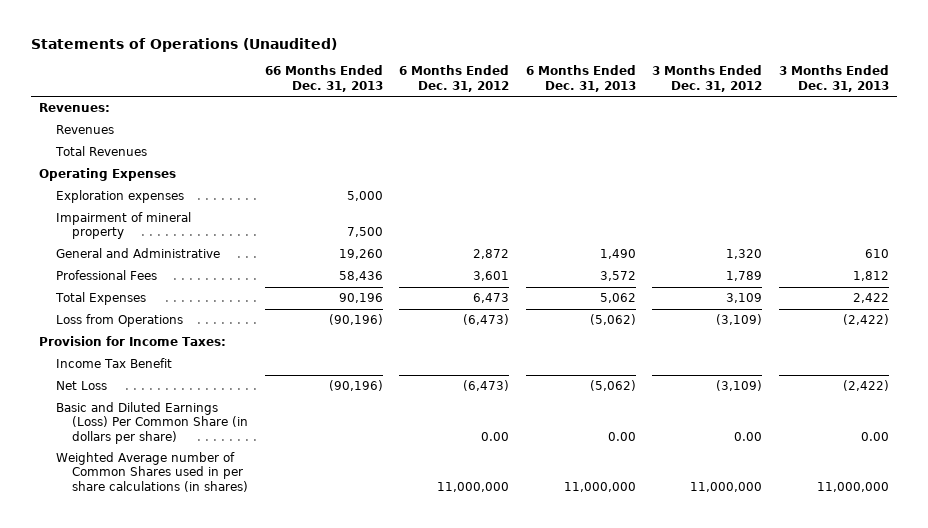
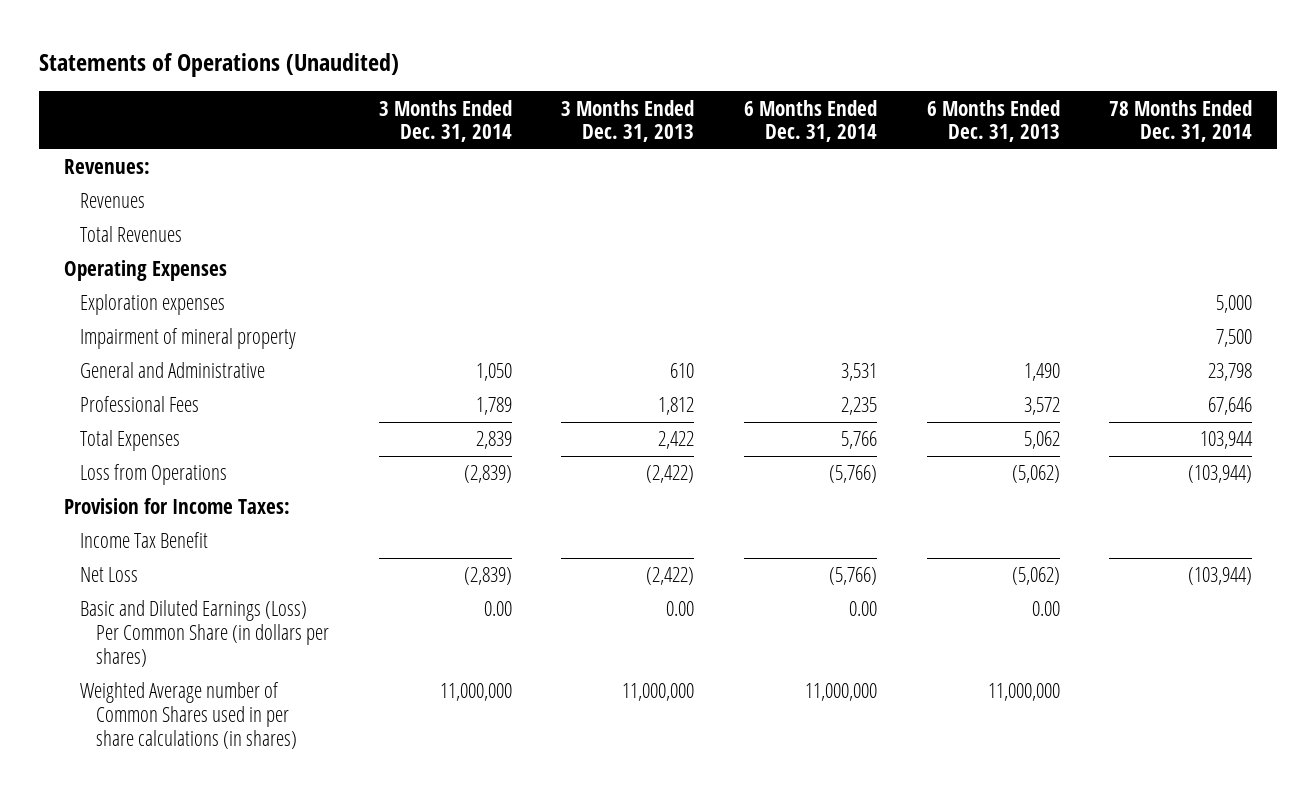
[264,65,383,92] 66 Months Ended Dec. 31, 2013 -> none
[399,65,510,92] 6 Months Ended Dec. 31, 2012 -> none
[652,65,763,92] 3 Months Ended Dec. 31, 2012 -> none
none -> [378,99,512,143] 3 Months Ended Dec. 31, 2014
none -> [743,99,877,143] 6 Months Ended Dec. 31, 2014
none -> [1109,99,1253,143] 78 Months Ended Dec. 31, 2014
[55,402,249,444] Basic and Diluted Earnings (Loss) Per Common Share (in dollars per share) -> [80,600,330,667] Basic and Diluted Earnings (Loss) Per Common Share (in dollars per shares)

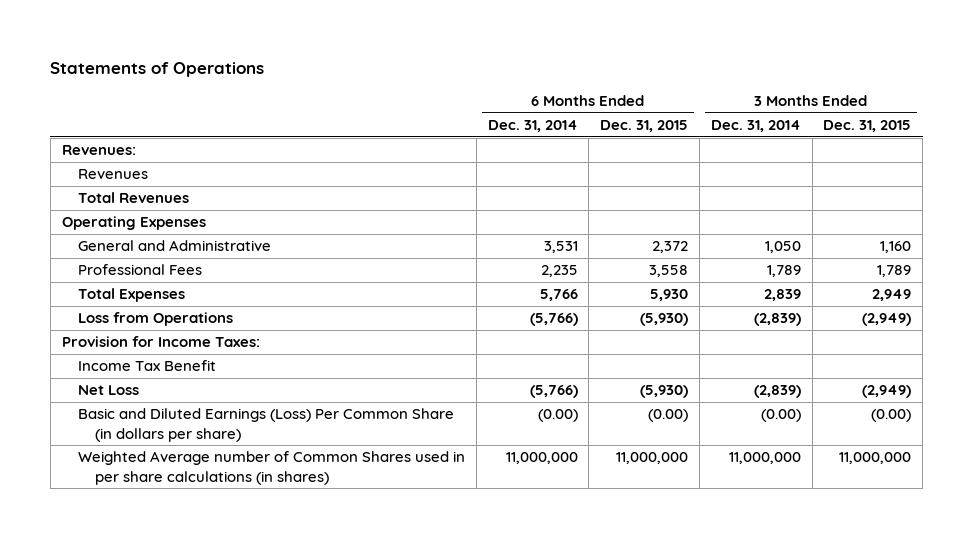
[38,52,399,77] Statements of Operations (Unaudited) -> [50,61,265,77] Statements of Operations
[561,99,695,143] 3 Months Ended Dec. 31, 2013 -> none
[926,99,1060,143] 6 Months Ended Dec. 31, 2013 -> none
[1109,99,1253,143] 78 Months Ended Dec. 31, 2014 -> none
none -> [600,119,689,132] Dec. 31, 2015
none -> [823,119,912,132] Dec. 31, 2015
[80,294,226,316] Exploration expenses -> none
[80,328,297,350] Impairment of mineral property -> none
[80,600,330,667] Basic and Diluted Earnings (Loss) Per Common Share (in dollars per shares) -> [78,408,455,442] Basic and Diluted Earnings (Loss) Per Common Share (in dollars per share)
[483,601,512,617] 0.00 -> [760,409,801,423] (0.00)
[848,601,877,617] 0.00 -> [537,409,578,423] (0.00)

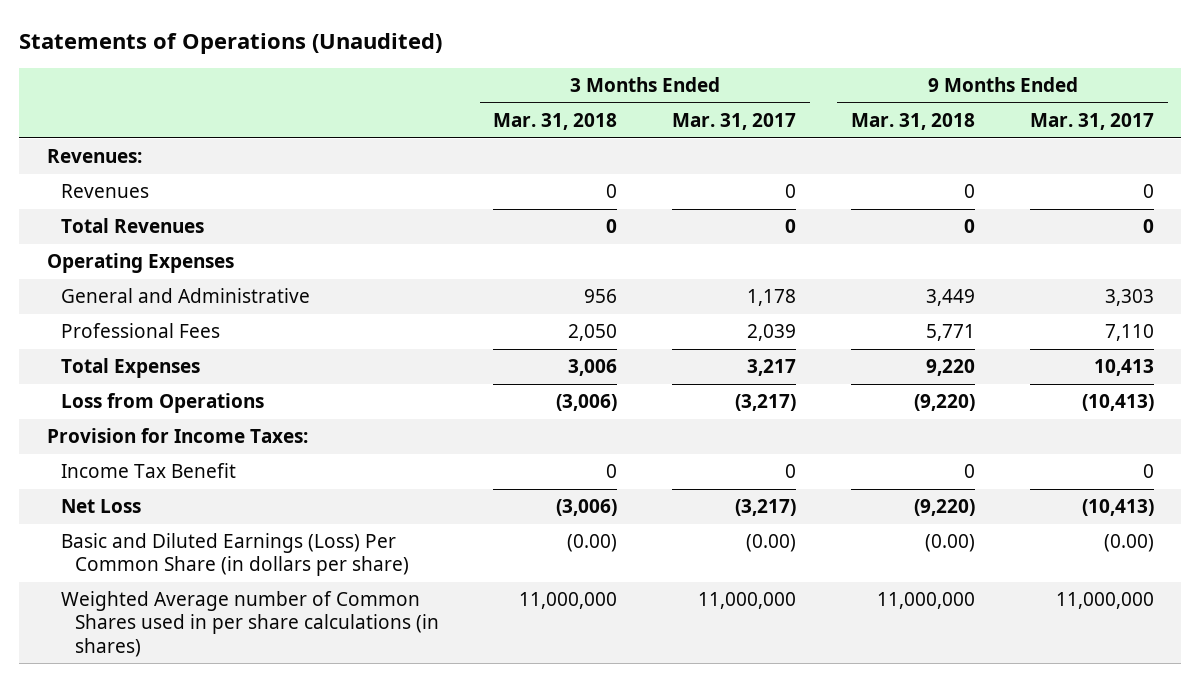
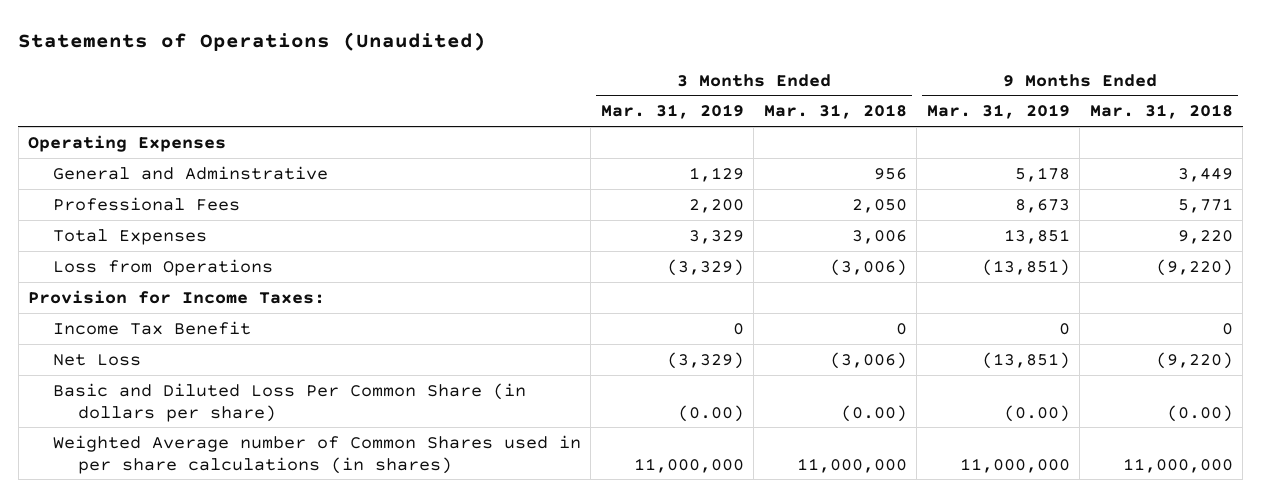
[672,113,797,131] Mar. 31, 2017 -> none
[1029,113,1154,131] Mar. 31, 2017 -> none
none -> [600,104,744,120] Mar. 31, 2019
none -> [926,104,1070,120] Mar. 31, 2019
[46,149,142,164] Revenues: -> none
[60,184,149,199] Revenues -> none
[60,218,204,234] Total Revenues -> none
[60,288,310,304] General and Administrative -> [52,165,328,180] General and Adminstrative
[60,533,409,577] Basic and Diluted Earnings (Loss) Per Common Share (in dollars per share) -> [52,382,526,422] Basic and Diluted Loss Per Common Share (in dollars per share)

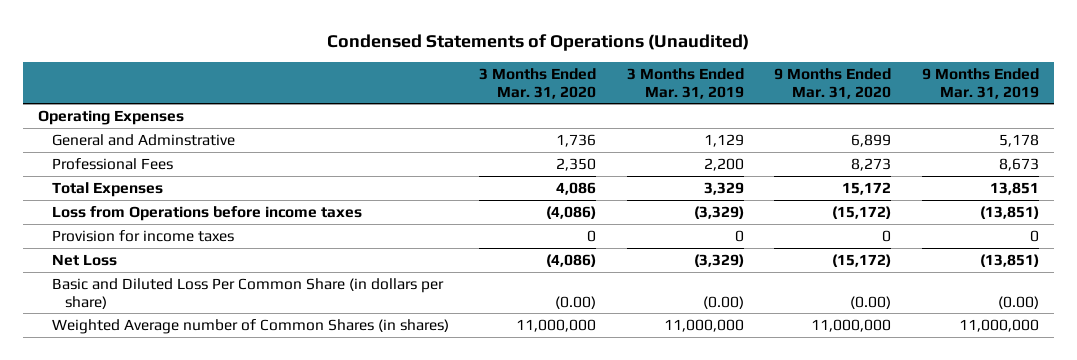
[18,31,487,51] Statements of Operations (Unaudited) -> [327,33,750,51] Condensed Statements of Operations (Unaudited)
[763,104,907,120] Mar. 31, 2018 -> none
[1089,104,1233,120] Mar. 31, 2018 -> none
none -> [479,67,597,99] 3 Months Ended Mar. 31, 2020
none -> [774,67,892,99] 9 Months Ended Mar. 31, 2020
[28,289,326,304] Provision for Income Taxes: -> none
[52,258,273,276] Loss from Operations -> [51,205,362,221] Loss from Operations before income taxes
[52,320,251,335] Income Tax Benefit -> [51,229,234,242] Provision for income taxes
[52,434,581,474] Weighted Average number of Common Shares used in per share calculations (in shares) -> [51,318,449,334] Weighted Average number of Common Shares (in shares)

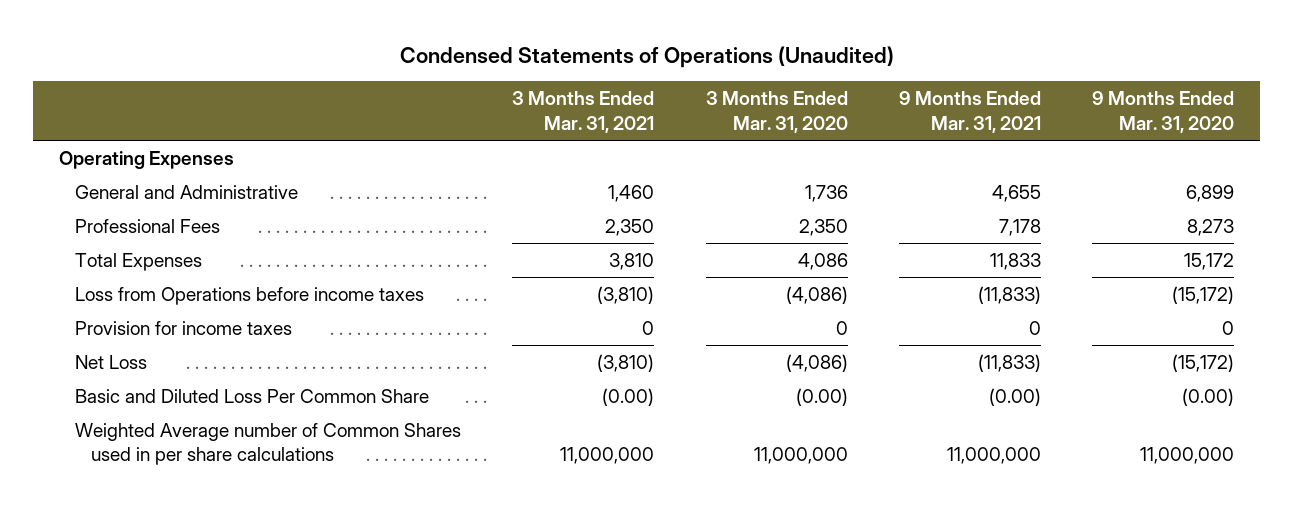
[626,67,744,99] 3 Months Ended Mar. 31, 2019 -> none
[922,67,1040,99] 9 Months Ended Mar. 31, 2019 -> none
none -> [512,91,655,133] 3 Months Ended Mar. 31, 2021
none -> [898,91,1041,133] 9 Months Ended Mar. 31, 2021
[51,133,235,146] General and Adminstrative -> [75,185,299,200] General and Administrative
[51,277,444,309] Basic and Diluted Loss Per Common Share (in dollars per share) -> [75,389,430,404] Basic and Diluted Loss Per Common Share
[51,318,449,334] Weighted Average number of Common Shares (in shares) -> [75,423,462,466] Weighted Average number of Common Shares used in per share calculations

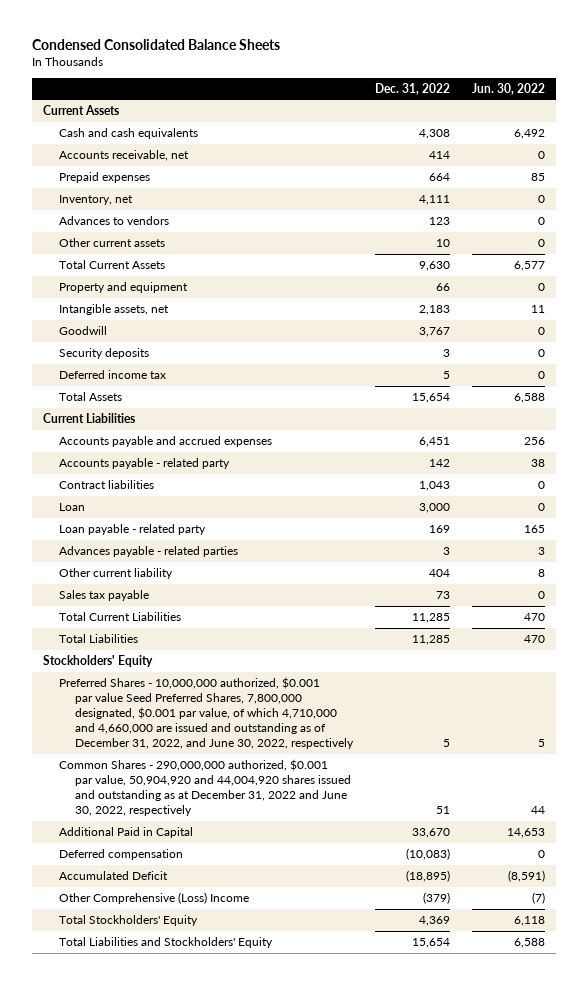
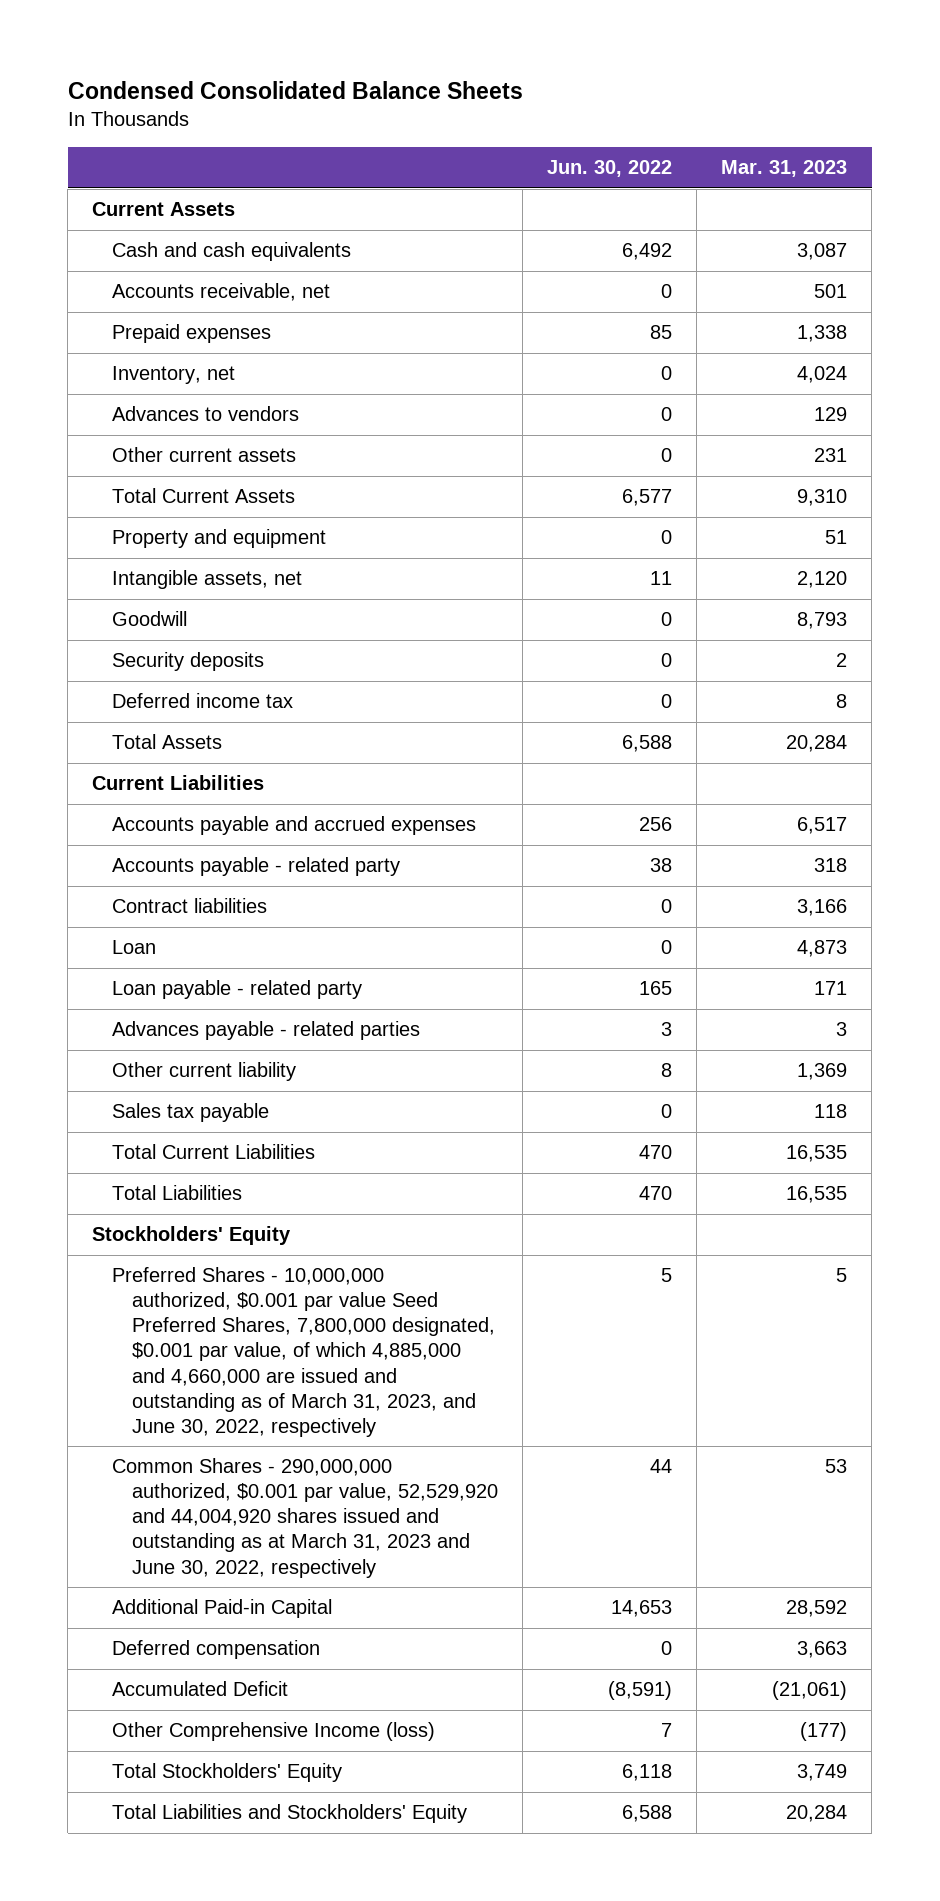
[375,82,451,95] Dec. 31, 2022 -> none
none -> [721,160,848,178] Mar. 31, 2023
[59,677,355,749] Preferred Shares - 10,000,000 authorized, $0.001 par value Seed Preferred Shares, 7,800,000 designated, $0.001 par value, of which 4,710,000 and 4,660,000 are issued and outstanding as of December 31, 2022, and June 30, 2022, respectively -> [112,1267,496,1437] Preferred Shares - 10,000,000 authorized, $0.001 par value Seed Preferred Shares, 7,800,000 designated, $0.001 par value, of which 4,885,000 and 4,660,000 are issued and outstanding as of March 31, 2023, and June 30, 2022, respectively
[59,759,352,816] Common Shares - 290,000,000 authorized, $0.001 par value, 50,904,920 and 44,004,920 shares issued and outstanding as at December 31, 2022 and June 30, 2022, respectively -> [112,1458,499,1578] Common Shares - 290,000,000 authorized, $0.001 par value, 52,529,920 and 44,004,920 shares issued and outstanding as at March 31, 2023 and June 30, 2022, respectively
[59,827,194,839] Additional Paid in Capital -> [112,1599,333,1619] Additional Paid-in Capital
[59,892,250,905] Other Comprehensive (Loss) Income -> [112,1722,436,1742] Other Comprehensive Income (loss)
[532,892,546,905] (7) -> [661,1723,673,1738] 7

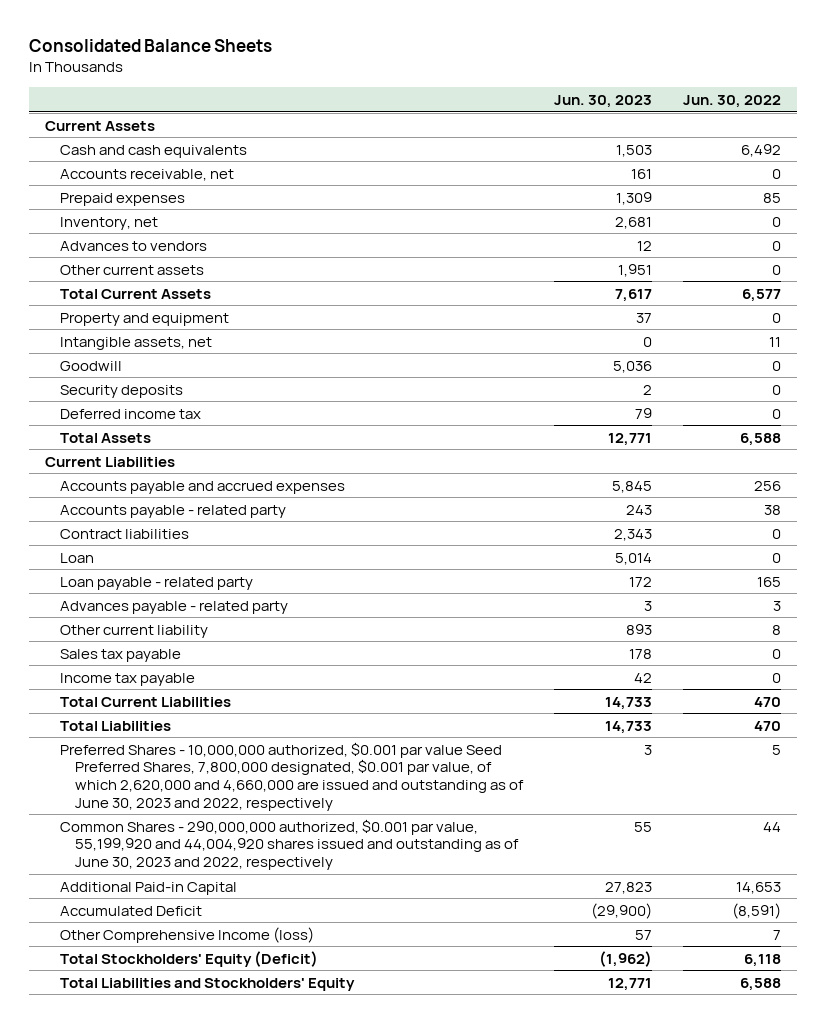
[67,81,523,100] Condensed Consolidated Balance Sheets -> [29,39,273,53] Consolidated Balance Sheets
[721,160,848,178] Mar. 31, 2023 -> none
none -> [554,94,653,108] Jun. 30, 2023
[112,1021,421,1041] Advances payable - related parties -> [60,600,289,614] Advances payable - related party
none -> [60,672,196,686] Income tax payable
[92,1226,292,1246] Stockholders' Equity -> none
[112,1267,496,1437] Preferred Shares - 10,000,000 authorized, $0.001 par value Seed Preferred Shares, 7,800,000 designated, $0.001 par value, of which 4,885,000 and 4,660,000 are issued and outstanding as of March 31, 2023, and June 30, 2022, respectively -> [60,741,525,811] Preferred Shares - 10,000,000 authorized, $0.001 par value Seed Preferred Shares, 7,800,000 designated, $0.001 par value, of which 2,620,000 and 4,660,000 are issued and outstanding as of June 30, 2023 and 2022, respectively
[112,1458,499,1578] Common Shares - 290,000,000 authorized, $0.001 par value, 52,529,920 and 44,004,920 shares issued and outstanding as at March 31, 2023 and June 30, 2022, respectively -> [60,818,520,870] Common Shares - 290,000,000 authorized, $0.001 par value, 55,199,920 and 44,004,920 shares issued and outstanding as of June 30, 2023 and 2022, respectively
[112,1640,321,1660] Deferred compensation -> none
[112,1763,343,1783] Total Stockholders' Equity -> [60,950,319,967] Total Stockholders' Equity (Deficit)

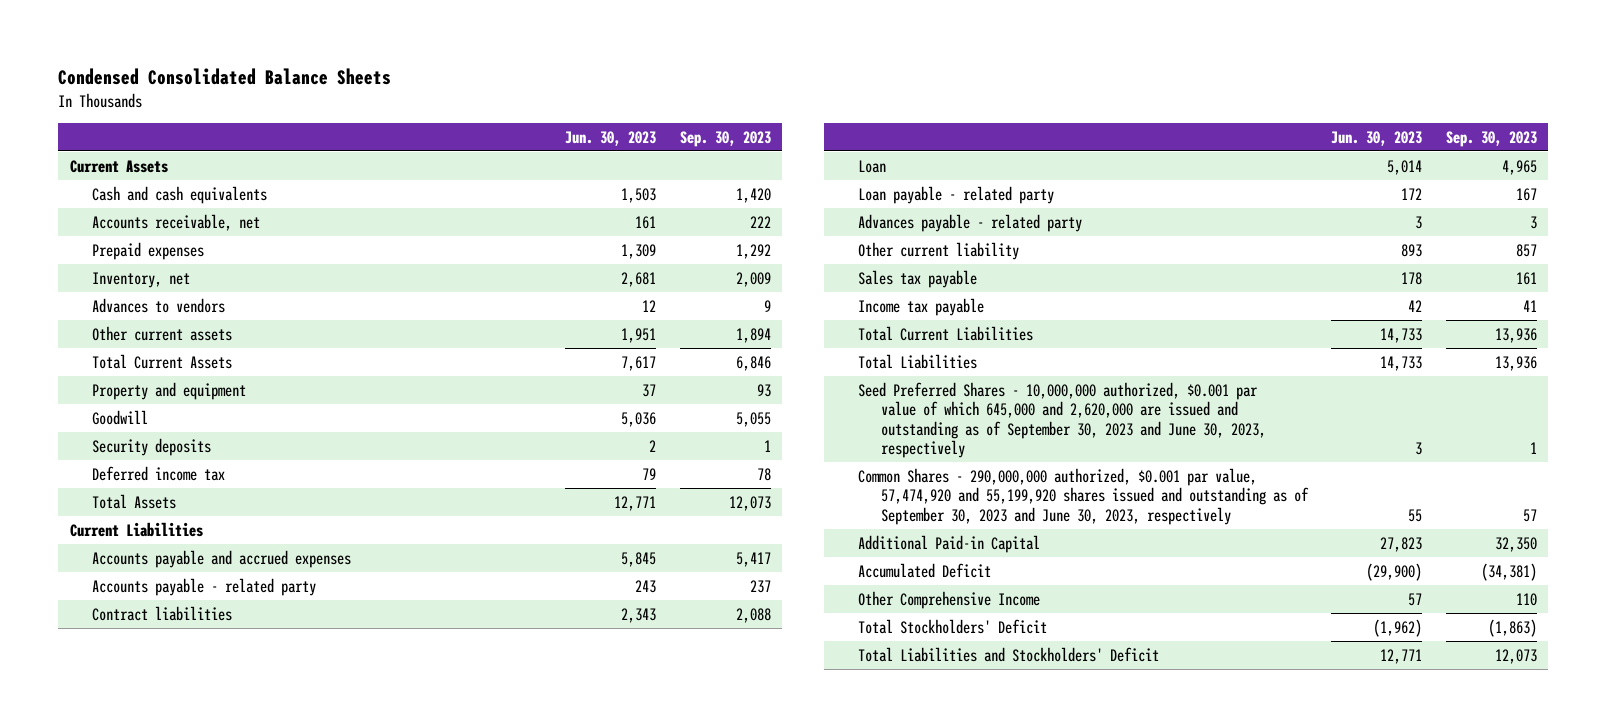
[29,39,273,53] Consolidated Balance Sheets -> [57,67,391,85] Condensed Consolidated Balance Sheets
[683,94,782,108] Jun. 30, 2022 -> none
none -> [679,130,771,147] Sep. 30, 2023
[60,336,213,350] Intangible assets, net -> none
[60,741,525,811] Preferred Shares - 10,000,000 authorized, $0.001 par value Seed Preferred Shares, 7,800,000 designated, $0.001 par value, of which 2,620,000 and 4,660,000 are issued and outstanding as of June 30, 2023 and 2022, respectively -> [858,381,1266,459] Seed Preferred Shares - 10,000,000 authorized, $0.001 par value of which 645,000 and 2,620,000 are issued and outstanding as of September 30, 2023 and June 30, 2023, respectively
[60,818,520,870] Common Shares - 290,000,000 authorized, $0.001 par value, 55,199,920 and 44,004,920 shares issued and outstanding as of June 30, 2023 and 2022, respectively -> [858,467,1309,525] Common Shares - 290,000,000 authorized, $0.001 par value, 57,474,920 and 55,199,920 shares issued and outstanding as of September 30, 2023 and June 30, 2023, respectively
[60,926,315,943] Other Comprehensive Income (loss) -> [858,590,1041,609] Other Comprehensive Income
[60,950,319,967] Total Stockholders' Equity (Deficit) -> [858,618,1048,634] Total Stockholders' Deficit
[60,977,356,991] Total Liabilities and Stockholders' Equity -> [858,646,1160,662] Total Liabilities and Stockholders' Deficit

